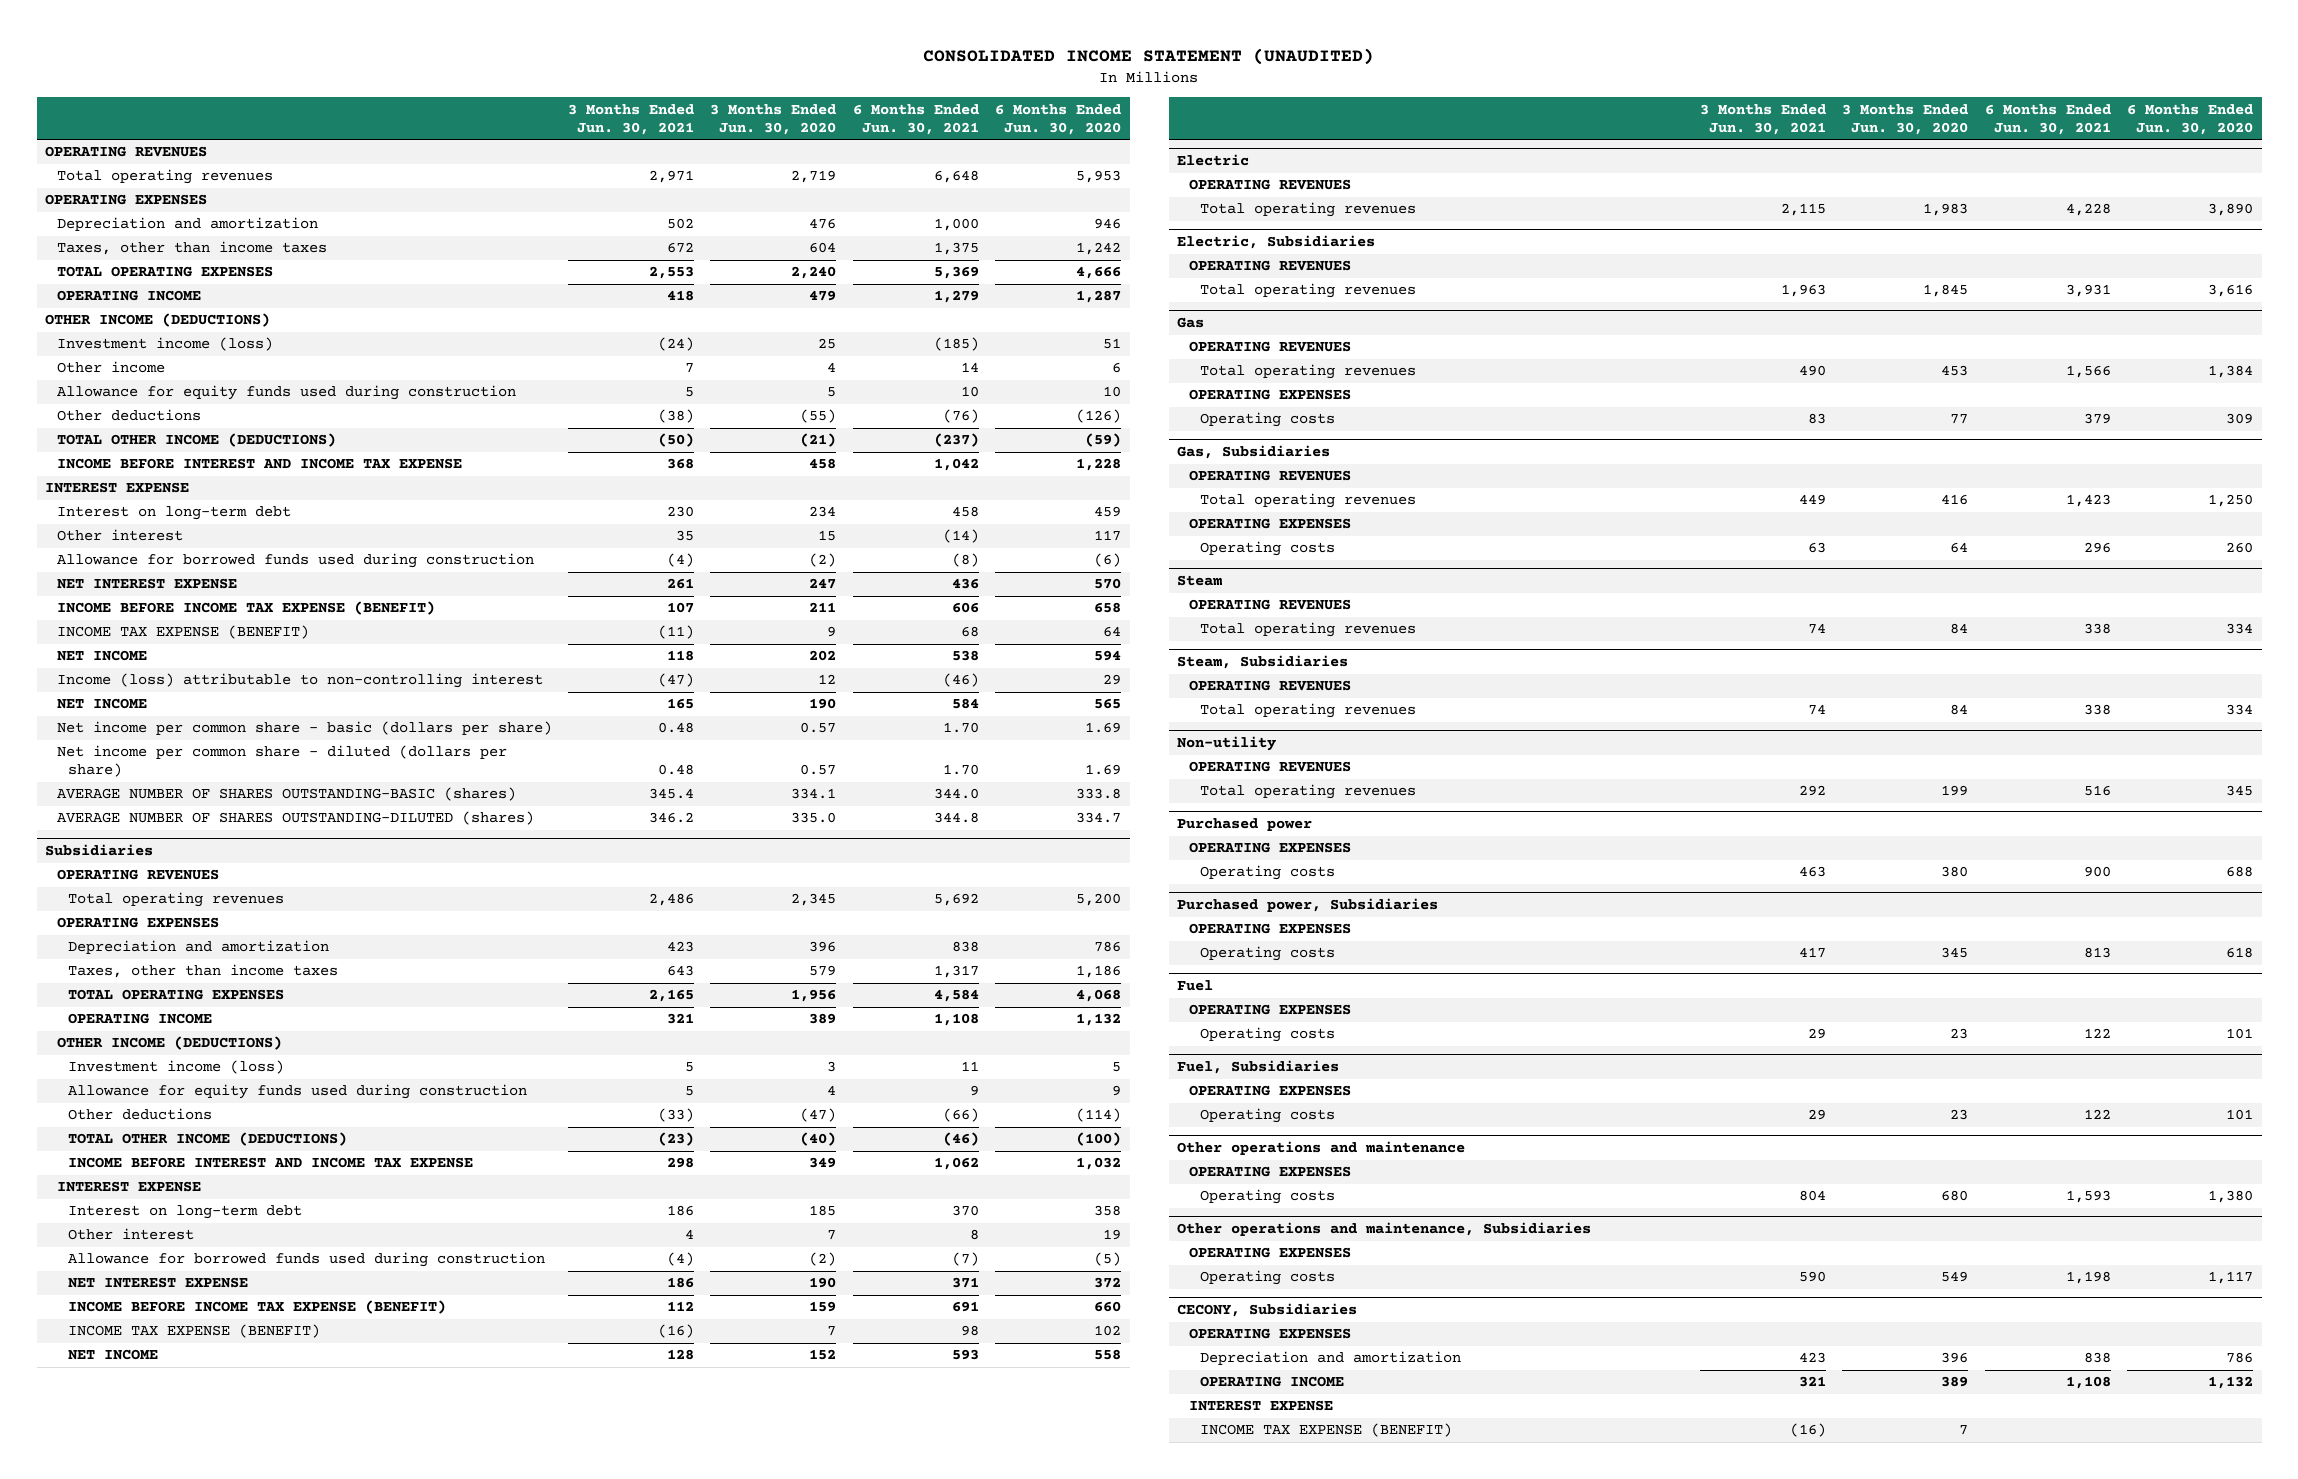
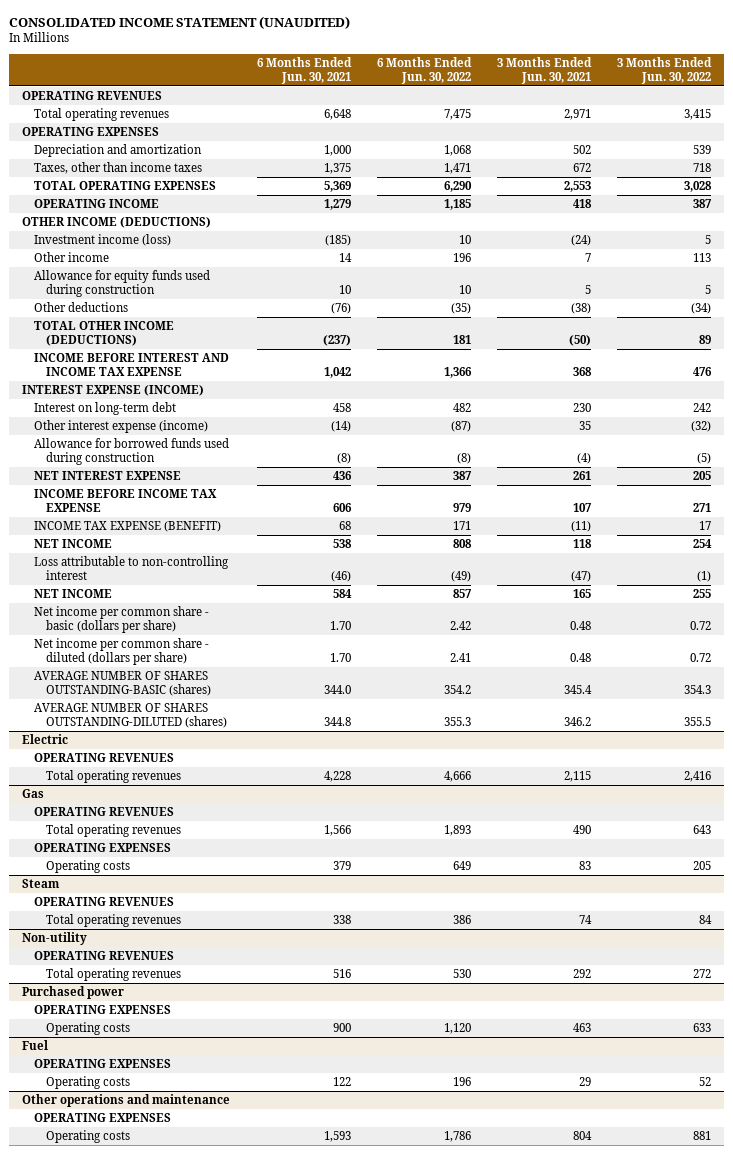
[710,103,837,135] 3 Months Ended Jun. 30, 2020 -> none
[995,103,1122,135] 6 Months Ended Jun. 30, 2020 -> none
none -> [376,57,472,84] 6 Months Ended Jun. 30, 2022
none -> [616,57,712,84] 3 Months Ended Jun. 30, 2022
[44,482,189,494] INTEREST EXPENSE -> [22,385,205,397] INTEREST EXPENSE (INCOME)
[56,529,183,542] Other interest -> [34,420,209,434] Other interest expense (income)
[56,601,435,616] INCOME BEFORE INCOME TAX EXPENSE (BENEFIT) -> [34,489,218,513] INCOME BEFORE INCOME TAX EXPENSE
[56,673,543,689] Income (loss) attributable to non-controlling interest -> [34,556,230,581] Loss attributable to non-controlling interest
[44,844,153,857] Subsidiaries -> none
[56,869,219,881] OPERATING REVENUES -> none
[68,892,285,908] Total operating revenues -> none
[56,917,219,929] OPERATING EXPENSES -> none
[68,940,330,955] Depreciation and amortization -> none
[68,964,339,979] Taxes, other than income taxes -> none
[68,989,285,1001] TOTAL OPERATING EXPENSES -> none
[68,1013,213,1025] OPERATING INCOME -> none
[56,1036,282,1051] OTHER INCOME (DEDUCTIONS) -> none
[68,1060,285,1075] Investment income (loss) -> none
[68,1084,528,1100] Allowance for equity funds used during construction -> none
[68,1108,213,1121] Other deductions -> none
[68,1132,348,1147] TOTAL OTHER INCOME (DEDUCTIONS) -> none
[68,1157,474,1169] INCOME BEFORE INTEREST AND INCOME TAX EXPENSE -> none
[56,1181,201,1193] INTEREST EXPENSE -> none
[68,1205,303,1220] Interest on long-term debt -> none
[68,1228,195,1241] Other interest -> none
[68,1252,546,1268] Allowance for borrowed funds used during construction -> none
[68,1277,249,1289] NET INTEREST EXPENSE -> none
[68,1300,447,1315] INCOME BEFORE INCOME TAX EXPENSE (BENEFIT) -> none
[68,1324,321,1339] INCOME TAX EXPENSE (BENEFIT) -> none
[68,1349,159,1361] NET INCOME -> none
[1176,235,1375,250] Electric, Subsidiaries -> none
[1188,260,1351,272] OPERATING REVENUES -> none
[1200,283,1417,299] Total operating revenues -> none
[1176,445,1330,460] Gas, Subsidiaries -> none
[1188,470,1351,482] OPERATING REVENUES -> none
[1200,493,1417,509] Total operating revenues -> none
[1188,518,1351,530] OPERATING EXPENSES -> none
[1200,541,1336,557] Operating costs -> none
[1176,655,1348,670] Steam, Subsidiaries -> none
[1188,680,1351,692] OPERATING REVENUES -> none
[1200,703,1417,719] Total operating revenues -> none
[1176,898,1438,913] Purchased power, Subsidiaries -> none
[1188,923,1351,935] OPERATING EXPENSES -> none
[1200,946,1336,962] Operating costs -> none
[1176,1060,1339,1075] Fuel, Subsidiaries -> none
[1188,1085,1351,1097] OPERATING EXPENSES -> none
[1200,1108,1336,1124] Operating costs -> none
[1176,1222,1591,1237] Other operations and maintenance, Subsidiaries -> none
[1188,1247,1351,1259] OPERATING EXPENSES -> none
[1200,1270,1336,1286] Operating costs -> none
[1176,1303,1357,1318] CECONY, Subsidiaries -> none
[1188,1328,1351,1340] OPERATING EXPENSES -> none
[1200,1351,1462,1366] Depreciation and amortization -> none
[1200,1376,1345,1388] OPERATING INCOME -> none
[1188,1400,1333,1412] INTEREST EXPENSE -> none
[1200,1423,1453,1438] INCOME TAX EXPENSE (BENEFIT) -> none

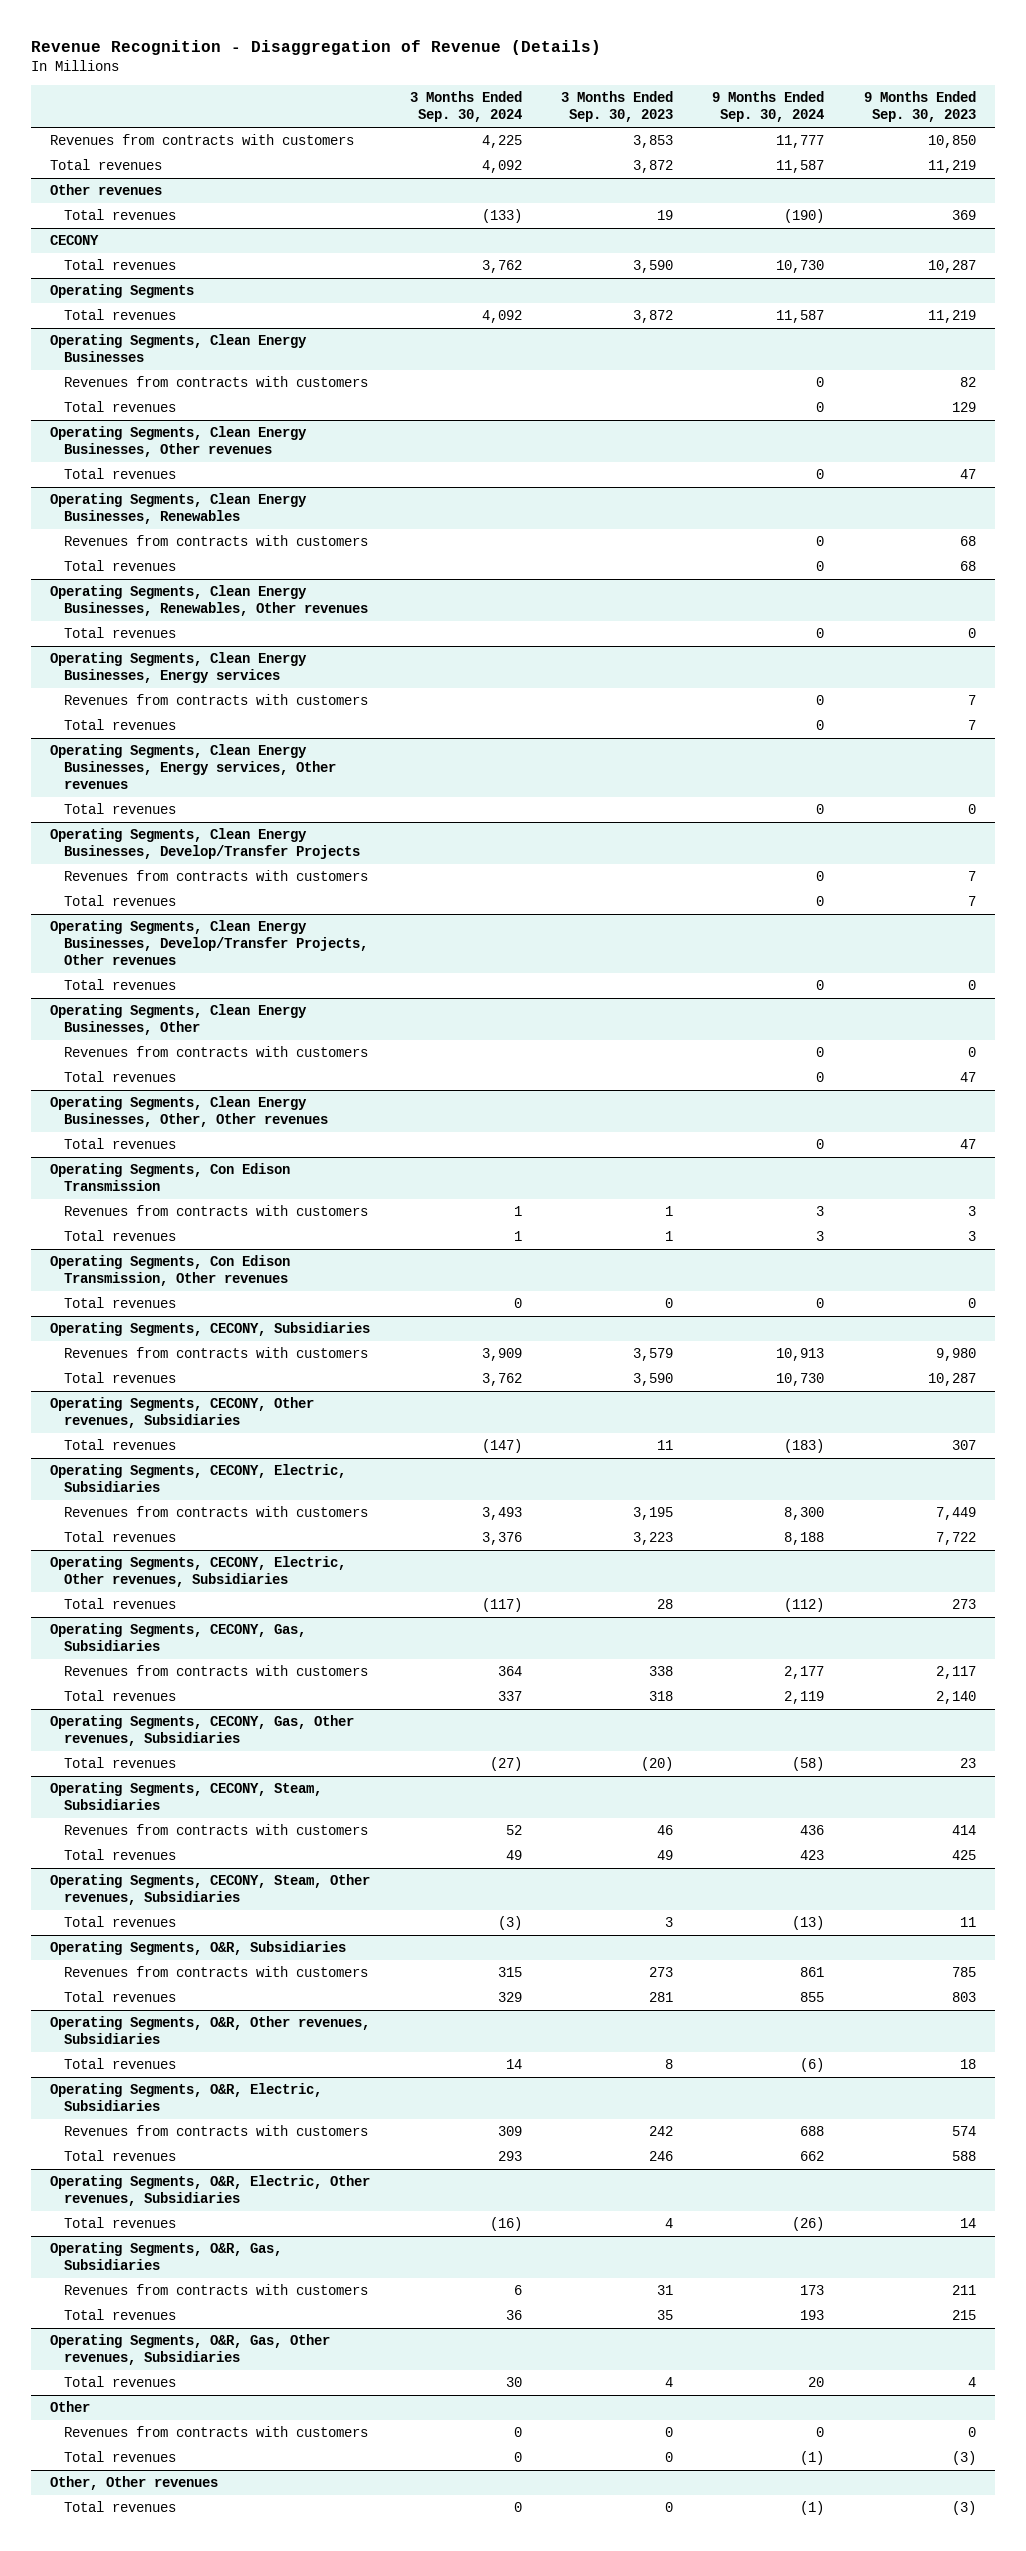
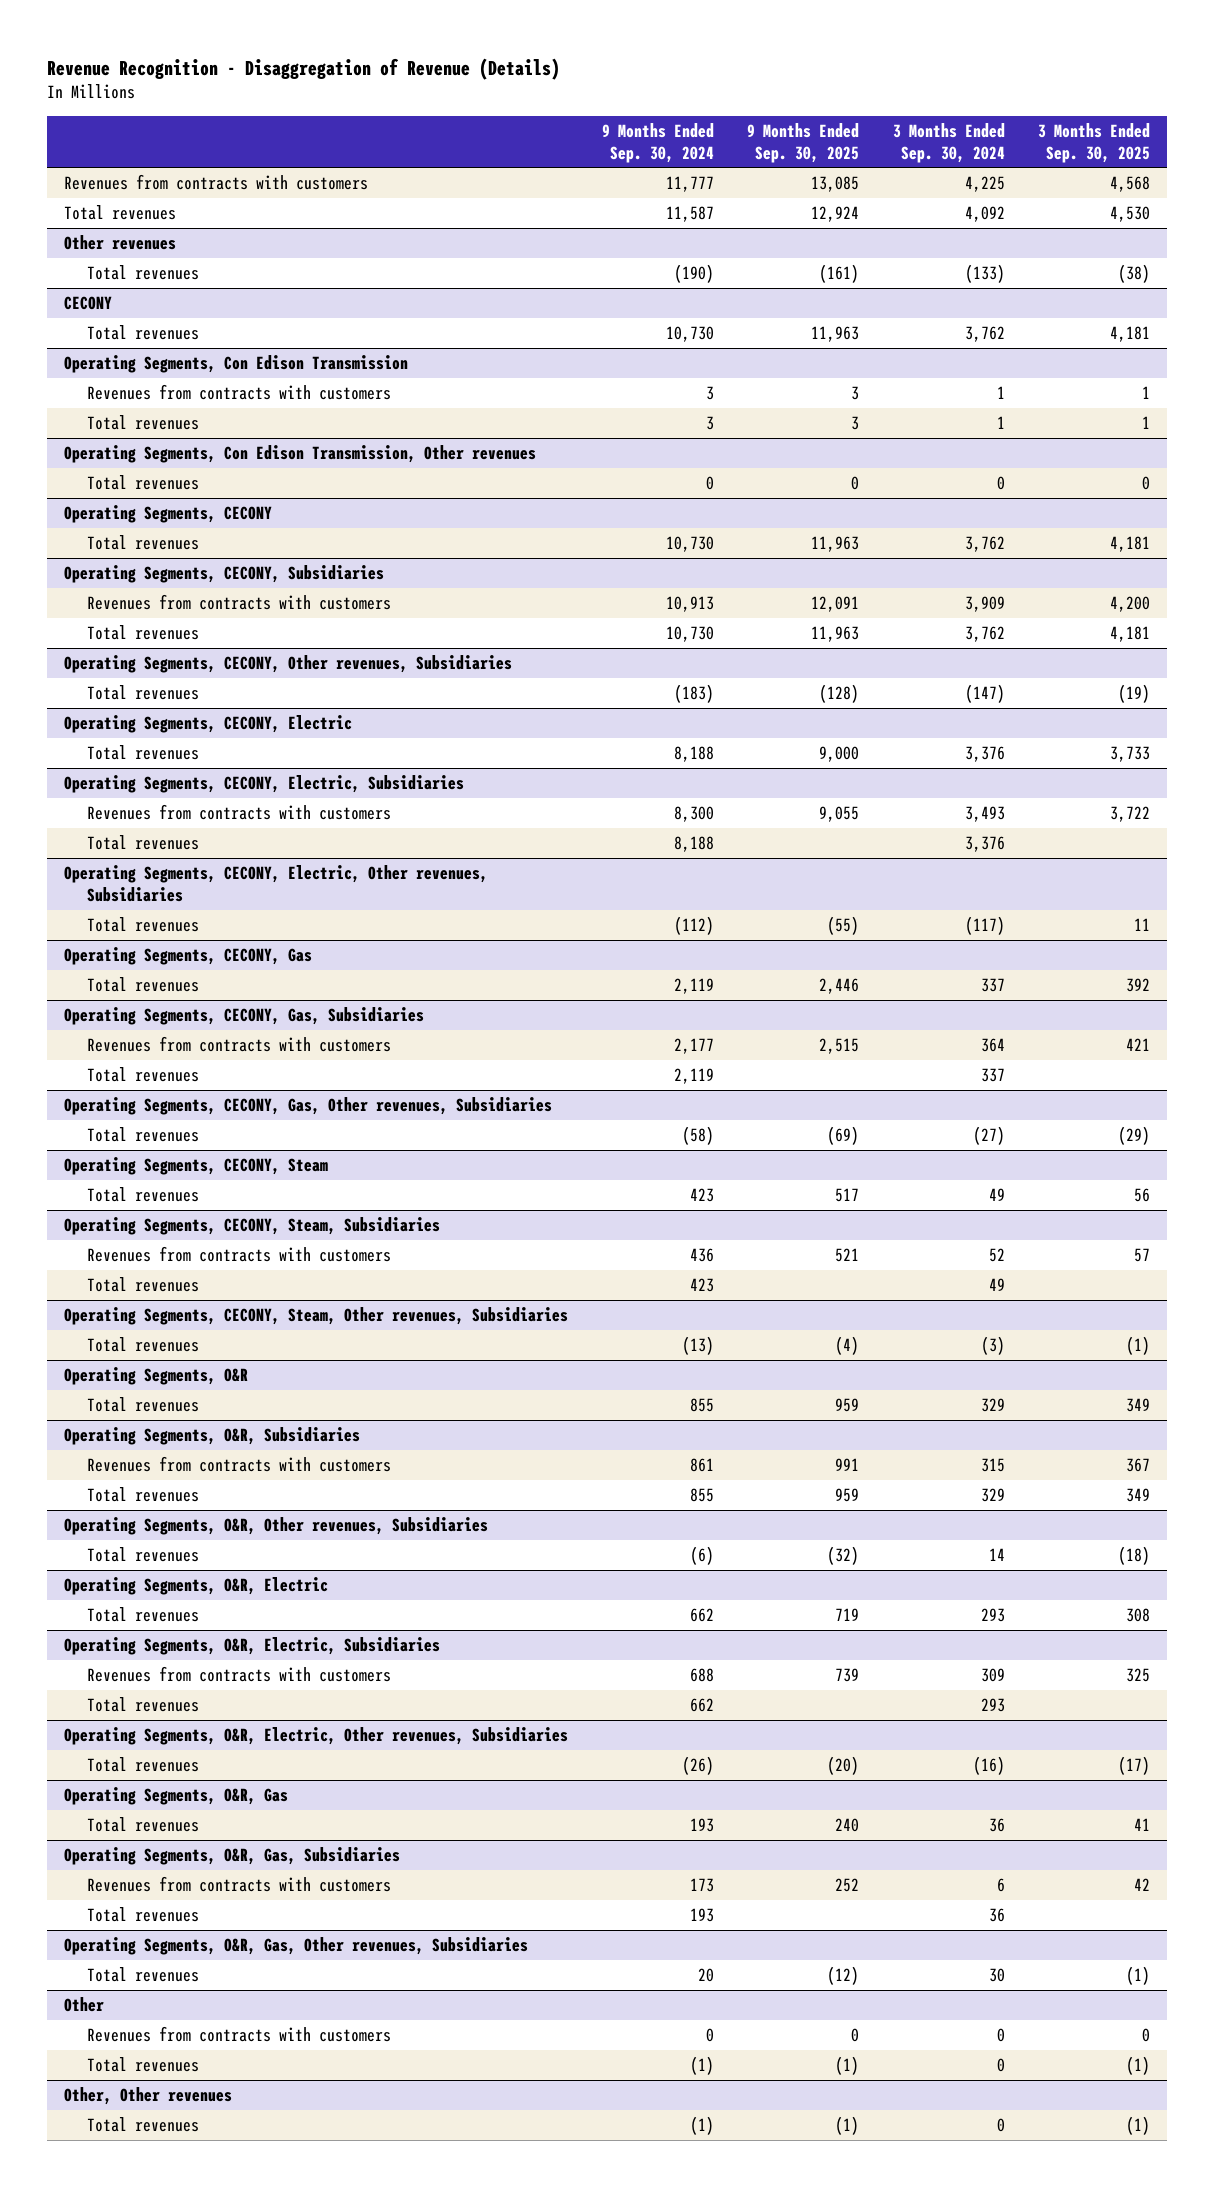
[560,91,673,122] 3 Months Ended Sep. 30, 2023 -> none
[863,91,976,122] 9 Months Ended Sep. 30, 2023 -> none
none -> [747,122,860,163] 9 Months Ended Sep. 30, 2025
none -> [1038,122,1151,163] 3 Months Ended Sep. 30, 2025
[50,284,195,299] Operating Segments -> none
[63,309,176,321] Total revenues -> none
[50,334,308,363] Operating Segments, Clean Energy Businesses -> none
[63,376,368,388] Revenues from contracts with customers -> none
[63,401,176,413] Total revenues -> none
[50,426,308,458] Operating Segments, Clean Energy Businesses, Other revenues -> none
[63,468,176,480] Total revenues -> none
[50,493,308,525] Operating Segments, Clean Energy Businesses, Renewables -> none
[63,535,368,547] Revenues from contracts with customers -> none
[63,560,176,572] Total revenues -> none
[50,585,368,617] Operating Segments, Clean Energy Businesses, Renewables, Other revenues -> none
[63,627,176,639] Total revenues -> none
[50,652,308,684] Operating Segments, Clean Energy Businesses, Energy services -> none
[63,694,368,706] Revenues from contracts with customers -> none
[63,719,176,731] Total revenues -> none
[50,744,336,789] Operating Segments, Clean Energy Businesses, Energy services, Other revenues -> none
[63,803,176,815] Total revenues -> none
[50,828,360,860] Operating Segments, Clean Energy Businesses, Develop/Transfer Projects -> none
[63,870,368,882] Revenues from contracts with customers -> none
[63,895,176,907] Total revenues -> none
[50,920,368,965] Operating Segments, Clean Energy Businesses, Develop/Transfer Projects, Other revenues -> none
[63,979,176,991] Total revenues -> none
[50,1004,308,1036] Operating Segments, Clean Energy Businesses, Other -> none
[63,1046,368,1058] Revenues from contracts with customers -> none
[63,1071,176,1083] Total revenues -> none
[50,1096,328,1128] Operating Segments, Clean Energy Businesses, Other, Other revenues -> none
[63,1138,176,1150] Total revenues -> none
none -> [64,505,273,524] Operating Segments, CECONY
none -> [86,535,199,551] Total revenues
none -> [64,715,353,734] Operating Segments, CECONY, Electric
none -> [86,745,199,761] Total revenues
none -> [64,947,313,966] Operating Segments, CECONY, Gas
none -> [86,977,199,993] Total revenues
none -> [64,1157,329,1176] Operating Segments, CECONY, Steam
none -> [86,1187,199,1203] Total revenues
none -> [64,1367,249,1386] Operating Segments, O&R
none -> [86,1397,199,1413] Total revenues
none -> [64,1577,329,1596] Operating Segments, O&R, Electric
none -> [86,1607,199,1623] Total revenues
none -> [64,1787,289,1806] Operating Segments, O&R, Gas
none -> [86,1817,199,1833] Total revenues

